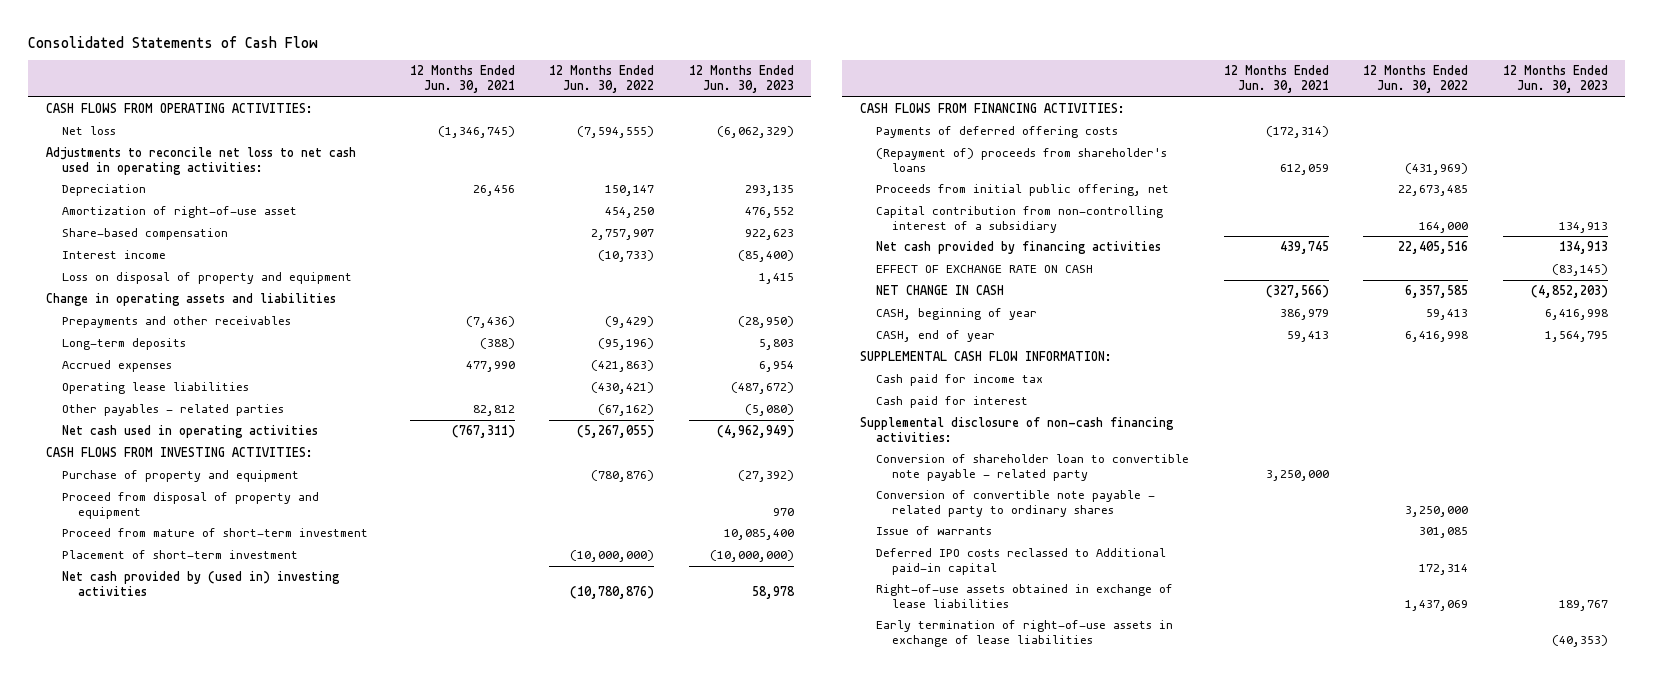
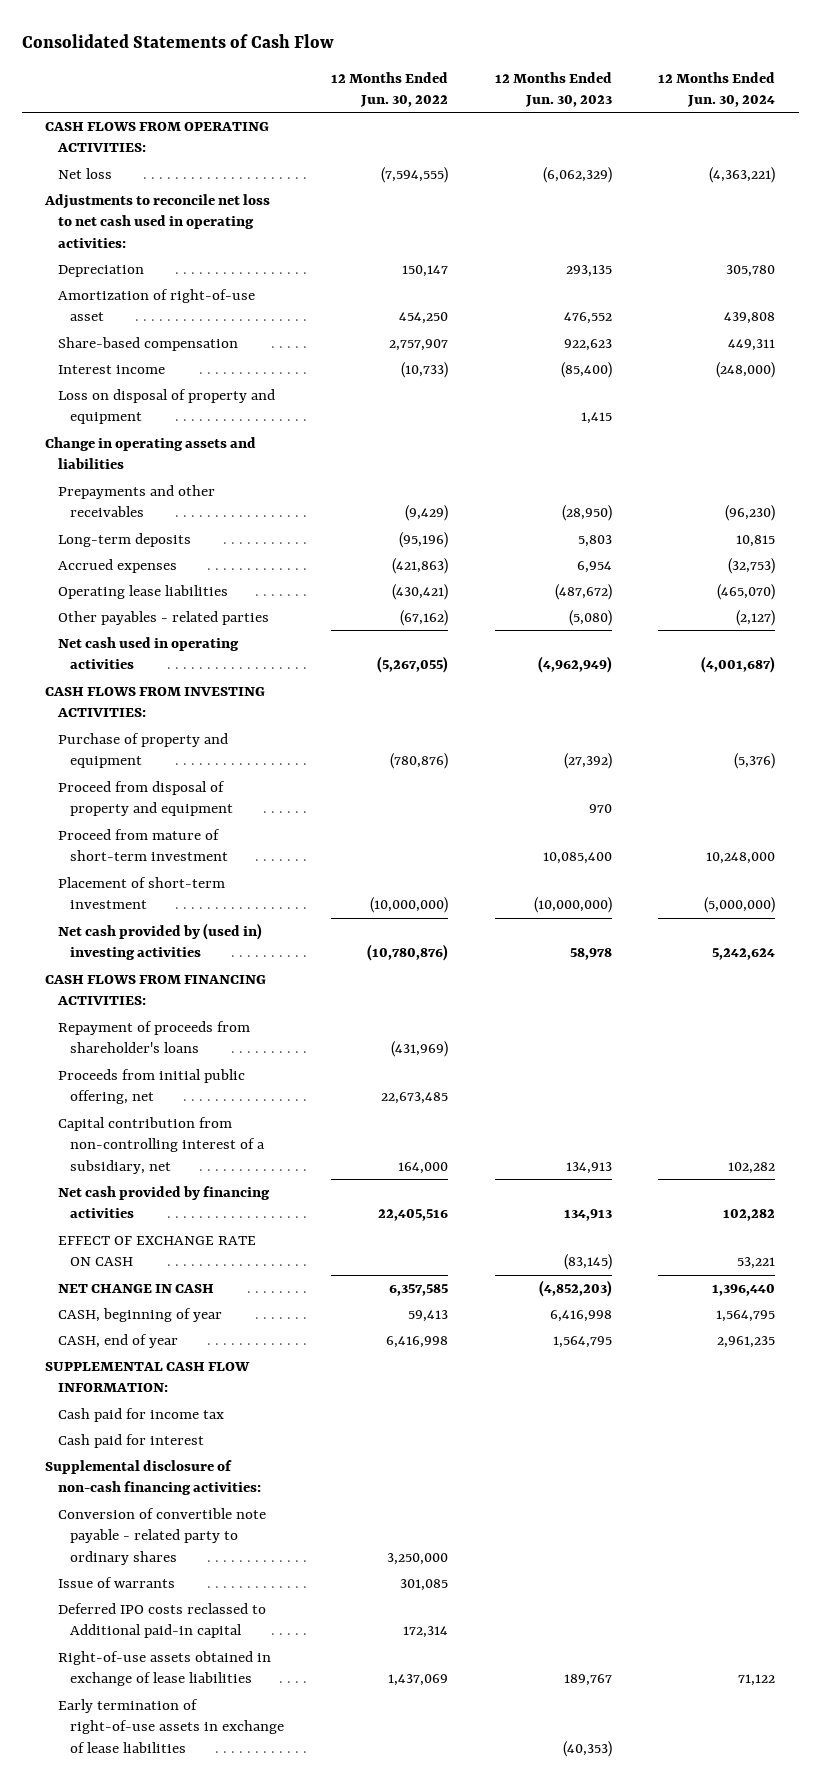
[409,65,515,93] 12 Months Ended Jun. 30, 2021 -> none
none -> [658,71,776,108] 12 Months Ended Jun. 30, 2024
[875,126,1118,139] Payments of deferred offering costs -> none
[875,148,1167,172] (Repayment of) proceeds from shareholder's loans -> [57,1020,250,1054] Repayment of proceeds from shareholder's loans
[875,206,1163,233] Capital contribution from non-controlling interest of a subsidiary -> [57,1116,266,1175] Capital contribution from non-controlling interest of a subsidiary, net
[875,454,1189,481] Conversion of shareholder loan to convertible note payable - related party -> none

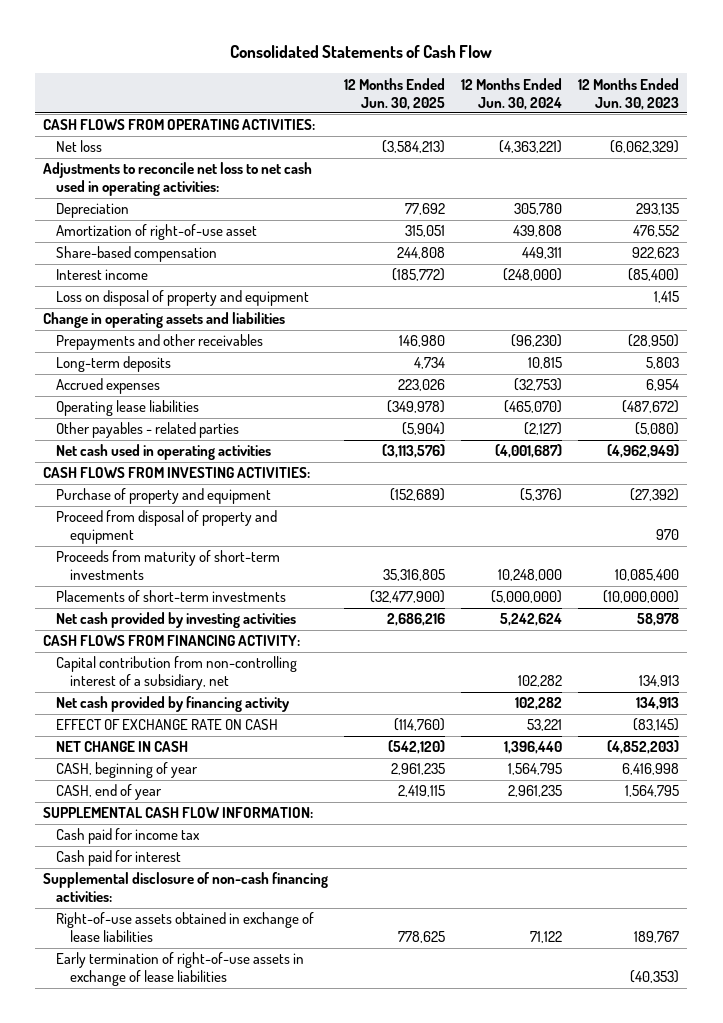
[330,71,448,108] 12 Months Ended Jun. 30, 2022 -> none
none -> [344,77,446,110] 12 Months Ended Jun. 30, 2025
[57,1020,250,1054] Repayment of proceeds from shareholder's loans -> none
[57,1068,245,1105] Proceeds from initial public offering, net -> none
[57,828,229,862] Proceed from mature of short-term investment -> [56,550,281,581] Proceeds from maturity of short-term investments
[57,876,225,910] Placement of short-term investment -> [56,590,287,603] Placements of short-term investments
[57,922,262,961] Net cash provided by (used in) investing activities -> [56,612,297,629] Net cash provided by investing activities
[45,974,267,1006] CASH FLOWS FROM FINANCING ACTIVITIES: -> [43,635,301,647] CASH FLOWS FROM FINANCING ACTIVITY:
[57,1185,270,1219] Net cash provided by financing activities -> [56,696,291,713] Net cash provided by financing activity
[57,1507,266,1566] Conversion of convertible note payable - related party to ordinary shares -> none
[57,1576,175,1588] Issue of warrants -> none
[57,1602,266,1639] Deferred IPO costs reclassed to Additional paid-in capital -> none

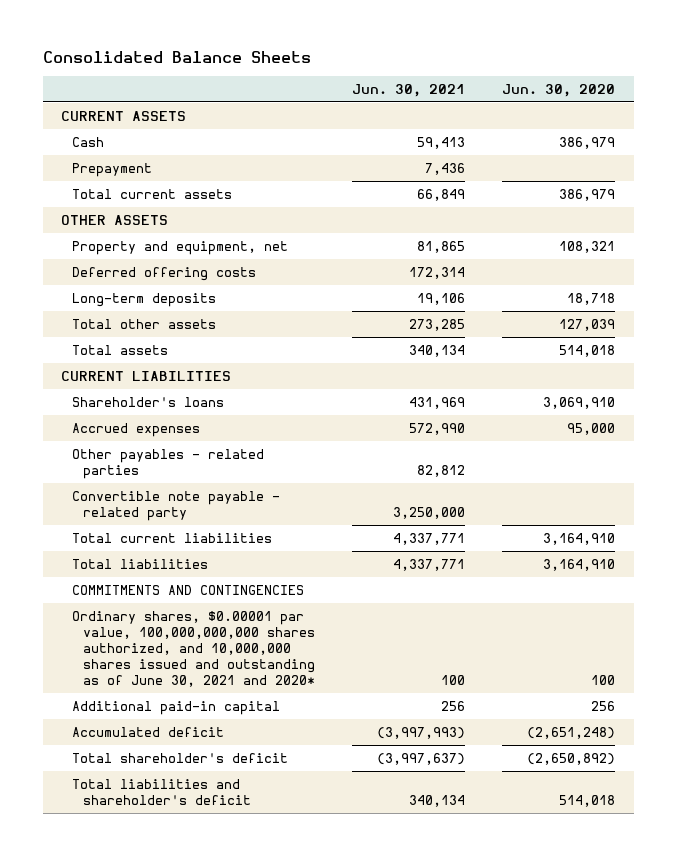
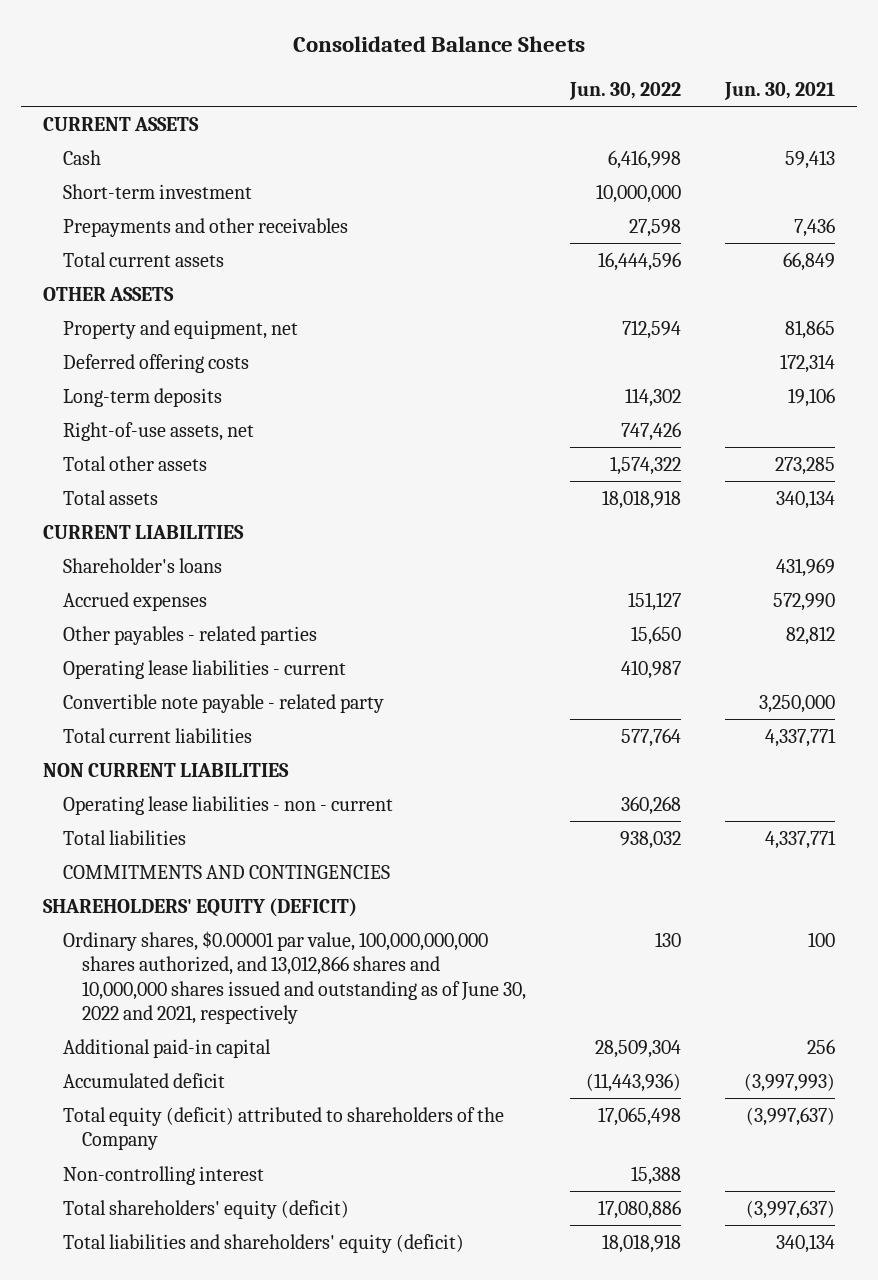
[502,84,616,98] Jun. 30, 2020 -> none
none -> [569,81,682,100] Jun. 30, 2022
none -> [62,183,252,199] Short-term investment
[72,162,153,177] Prepayment -> [62,217,348,237] Prepayments and other receivables
none -> [62,421,254,441] Right-of-use assets, net
none -> [62,659,346,679] Operating lease liabilities - current
none -> [43,762,290,777] NON CURRENT LIABILITIES
none -> [62,795,393,815] Operating lease liabilities - non - current
none -> [43,897,358,917] SHAREHOLDERS' EQUITY (DEFICIT)
[72,610,315,688] Ordinary shares, $0.00001 par value, 100,000,000,000 shares authorized, and 10,000,000 shares issued and outstanding as of June 30, 2021 and 2020* -> [62,930,527,1024] Ordinary shares, $0.00001 par value, 100,000,000,000 shares authorized, and 13,012,866 shares and 10,000,000 shares issued and outstanding as of June 30, 2022 and 2021, respectively
[72,752,289,763] Total shareholder's deficit -> [62,1106,504,1151] Total equity (deficit) attributed to shareholders of the Company
none -> [62,1165,264,1185] Non-controlling interest
none -> [62,1199,349,1219] Total shareholders' equity (deficit)
[72,778,251,805] Total liabilities and shareholder's deficit -> [62,1233,464,1253] Total liabilities and shareholders' equity (deficit)

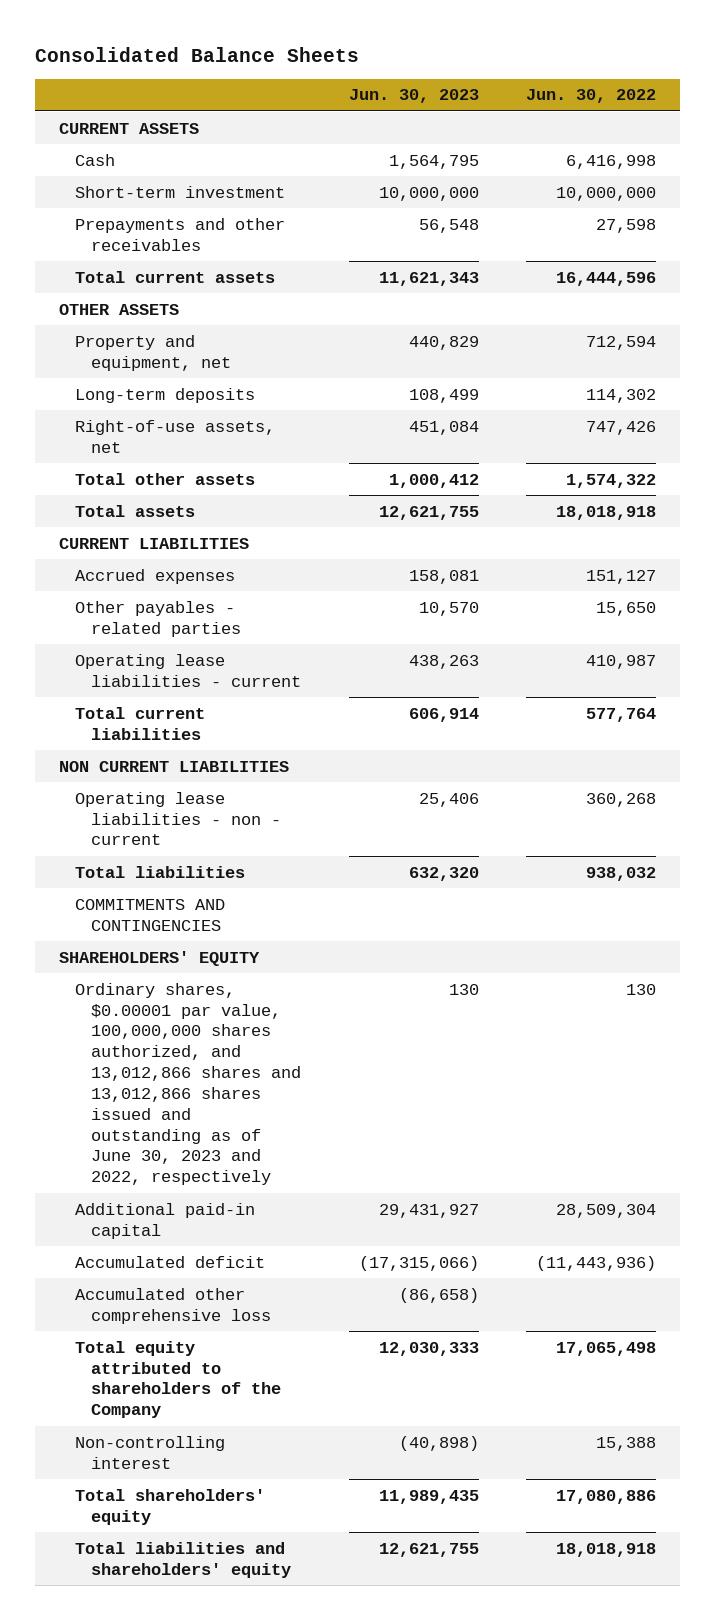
[724,81,836,100] Jun. 30, 2021 -> none
none -> [348,89,479,104] Jun. 30, 2023
[62,353,249,373] Deferred offering costs -> none
[62,557,222,573] Shareholder's loans -> none
[62,693,384,713] Convertible note payable - related party -> none
[43,897,358,917] SHAREHOLDERS' EQUITY (DEFICIT) -> [58,950,260,966] SHAREHOLDERS' EQUITY
[62,930,527,1024] Ordinary shares, $0.00001 par value, 100,000,000,000 shares authorized, and 13,012,866 shares and 10,000,000 shares issued and outstanding as of June 30, 2022 and 2021, respectively -> [74,982,302,1186] Ordinary shares, $0.00001 par value, 100,000,000 shares authorized, and 13,012,866 shares and 13,012,866 shares issued and outstanding as of June 30, 2023 and 2022, respectively
none -> [74,1287,272,1324] Accumulated other comprehensive loss
[62,1106,504,1151] Total equity (deficit) attributed to shareholders of the Company -> [74,1340,282,1419] Total equity attributed to shareholders of the Company
[62,1199,349,1219] Total shareholders' equity (deficit) -> [74,1488,265,1525] Total shareholders' equity
[62,1233,464,1253] Total liabilities and shareholders' equity (deficit) -> [74,1541,292,1578] Total liabilities and shareholders' equity

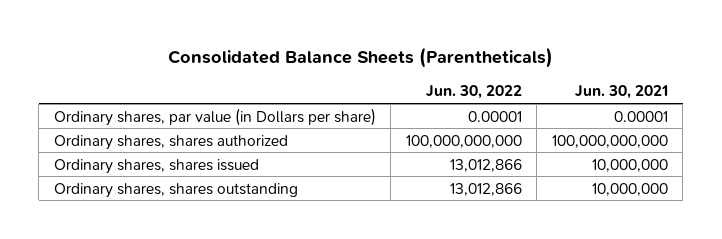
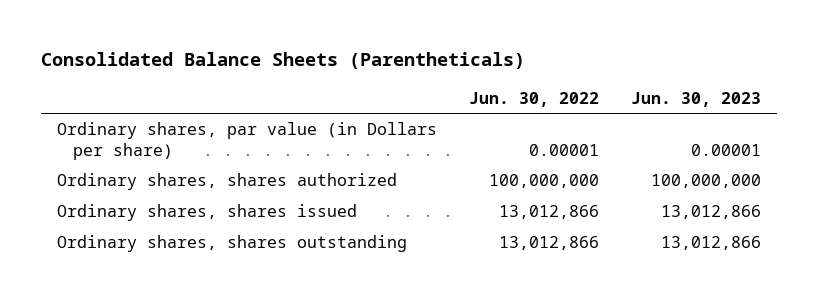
[574,85,668,100] Jun. 30, 2021 -> none
none -> [631,91,762,107] Jun. 30, 2023
[405,134,522,148] 100,000,000,000 -> [489,174,600,189] 100,000,000

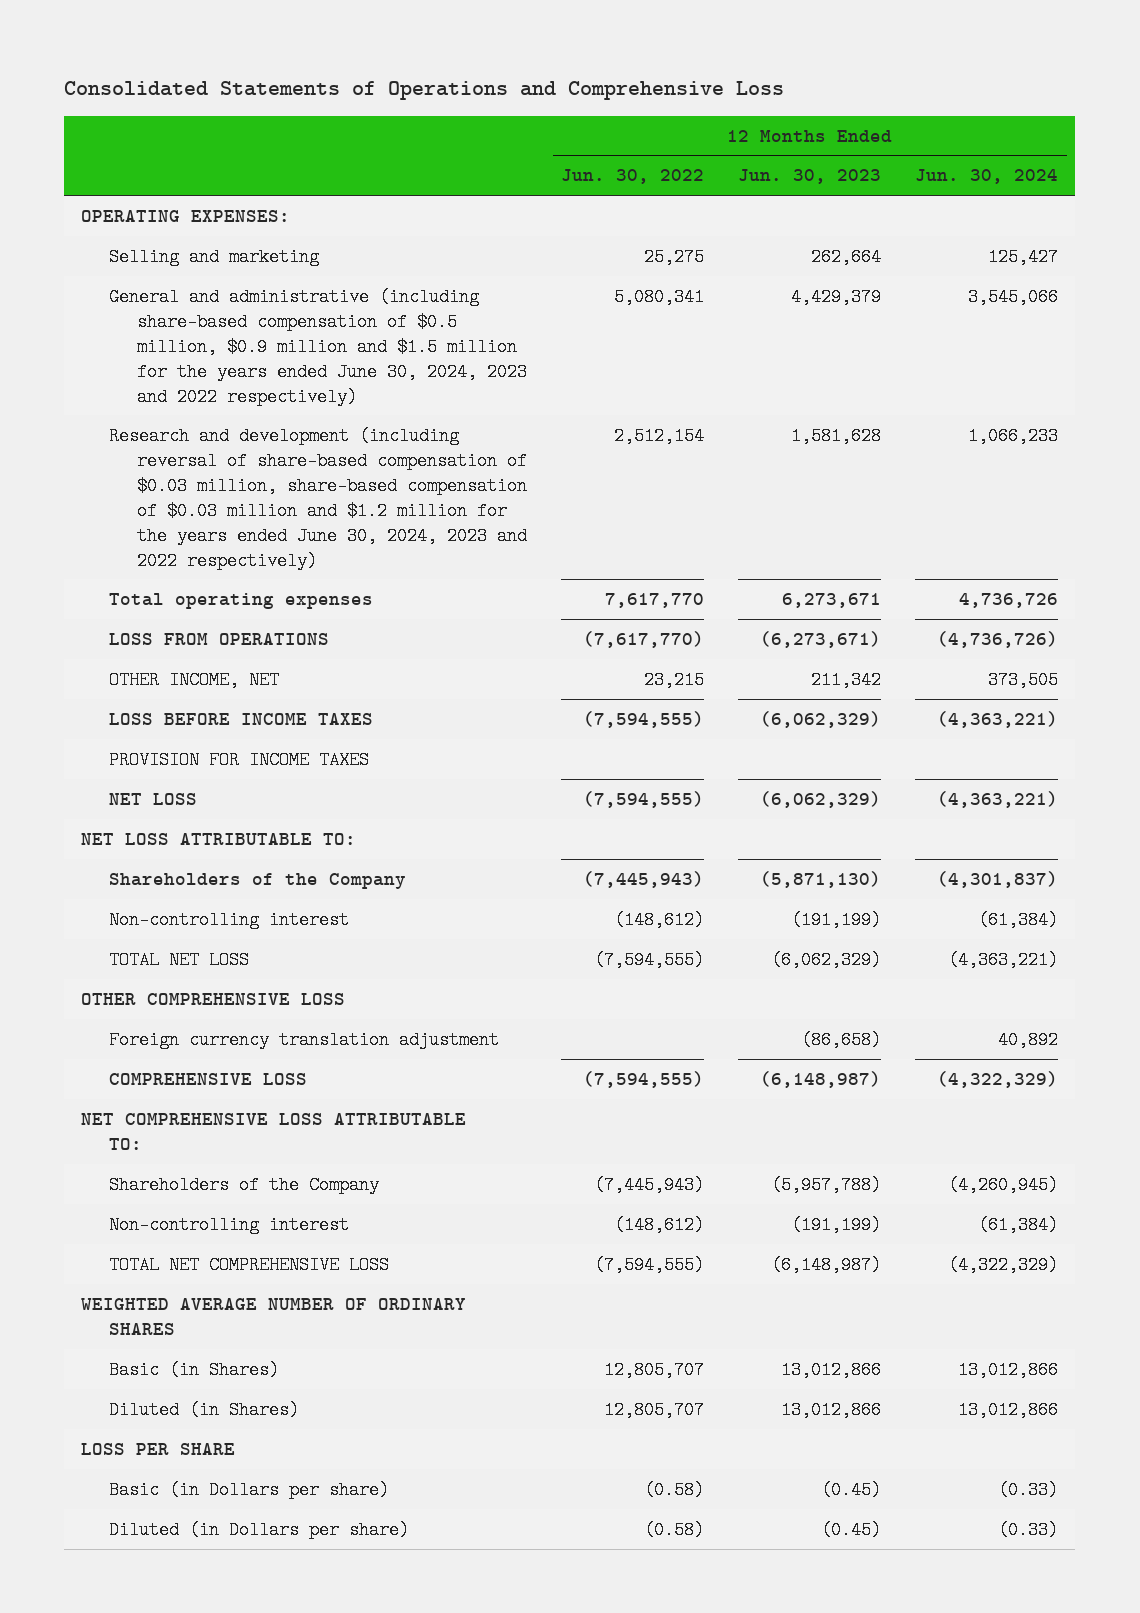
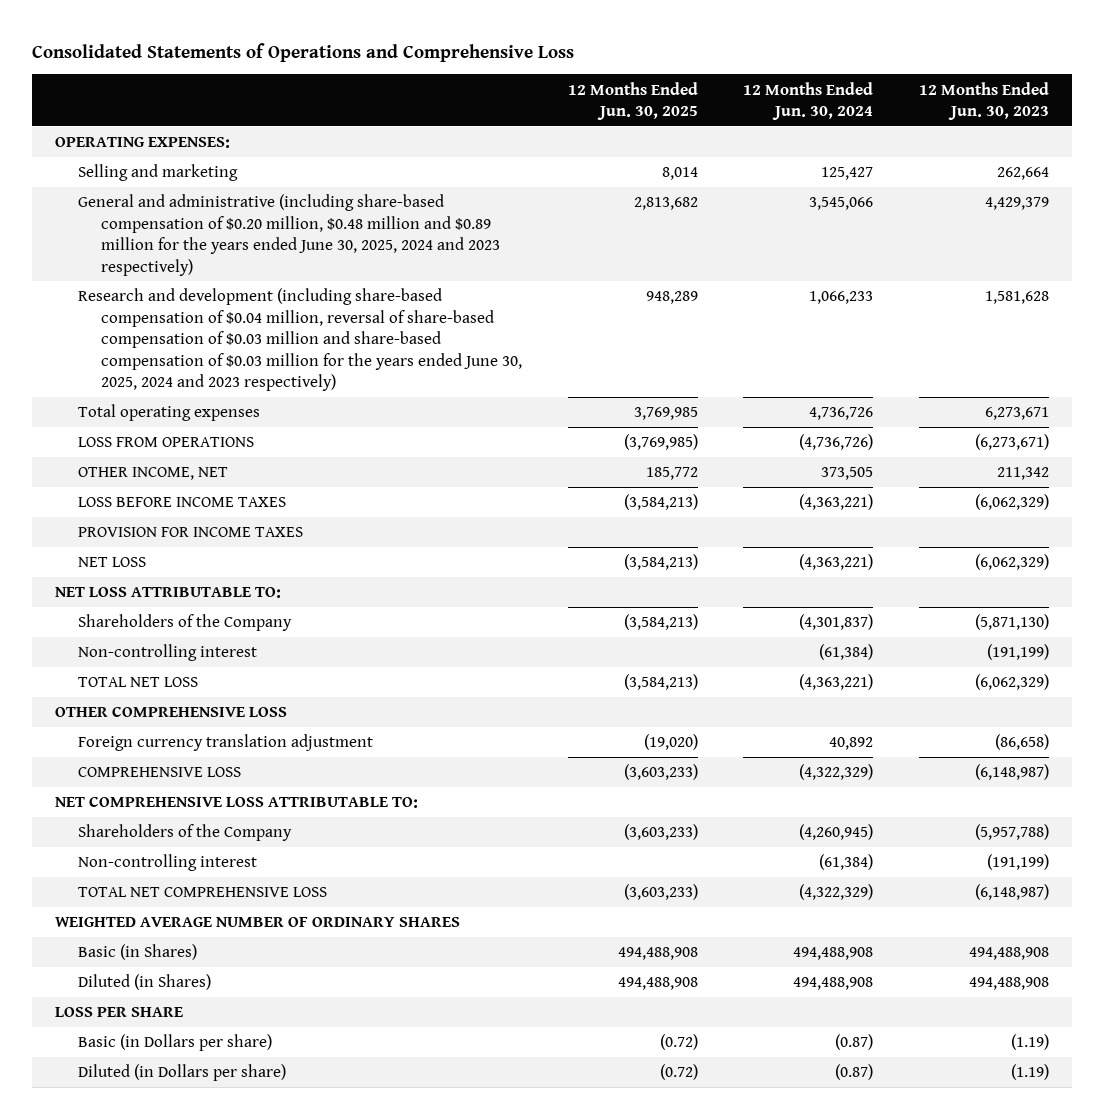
[561,169,705,185] Jun. 30, 2022 -> none
none -> [567,81,698,121] 12 Months Ended Jun. 30, 2025
[109,288,528,406] General and administrative (including share-based compensation of $0.5 million, $0.9 million and $1.5 million for the years ended June 30, 2024, 2023 and 2022 respectively) -> [78,194,501,276] General and administrative (including share-based compensation of $0.20 million, $0.48 million and $0.89 million for the years ended June 30, 2025, 2024 and 2023 respectively)
[109,427,528,570] Research and development (including reversal of share-based compensation of $0.03 million, share-based compensation of $0.03 million and $1.2 million for the years ended June 30, 2024, 2023 and 2022 respectively) -> [78,288,523,392] Research and development (including share-based compensation of $0.04 million, reversal of share-based compensation of $0.03 million and share-based compensation of $0.03 million for the years ended June 30, 2025, 2024 and 2023 respectively)
[781,1361,882,1380] 13,012,866 -> [968,947,1049,961] 494,488,908
[958,1361,1059,1380] 13,012,866 -> [793,947,874,961] 494,488,908
[781,1401,882,1420] 13,012,866 -> [968,977,1049,991] 494,488,908
[958,1401,1059,1420] 13,012,866 -> [793,977,874,991] 494,488,908
[821,1481,882,1500] (0.45) -> [1010,1034,1049,1051] (1.19)
[998,1481,1059,1500] (0.33) -> [835,1034,874,1051] (0.87)
[821,1521,882,1540] (0.45) -> [1010,1064,1049,1081] (1.19)
[998,1521,1059,1540] (0.33) -> [835,1064,874,1081] (0.87)

